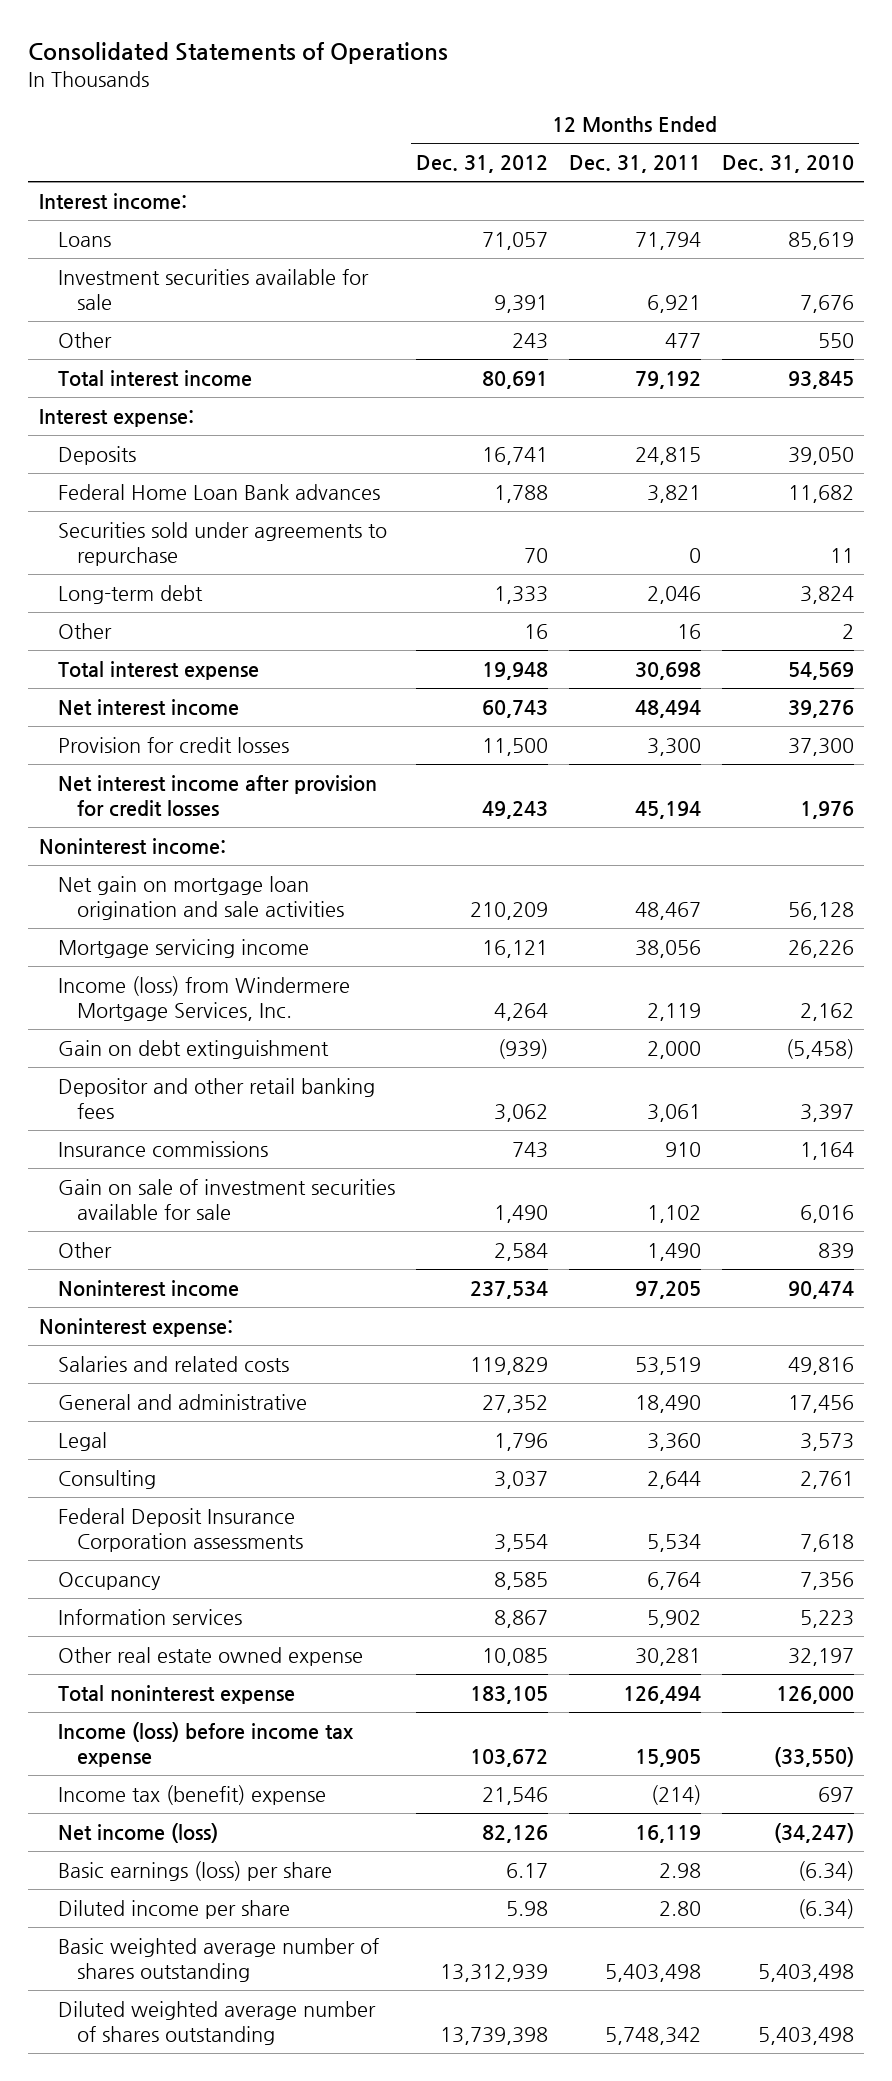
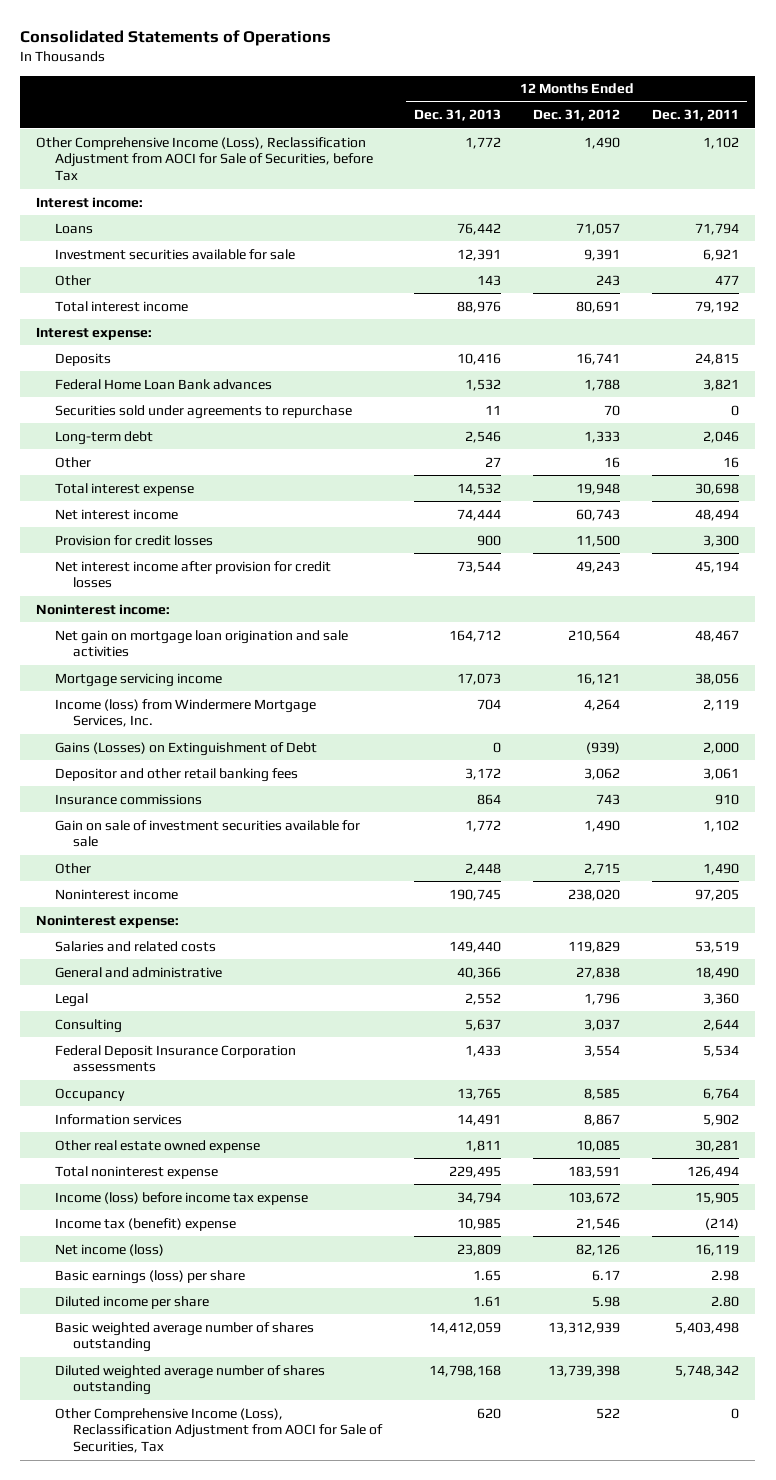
[721,155,854,174] Dec. 31, 2010 -> none
none -> [414,109,502,122] Dec. 31, 2013
none -> [36,136,373,182] Other Comprehensive Income (Loss), Reclassification Adjustment from AOCI for Sale of Securities, before Tax
[469,901,548,920] 210,209 -> [568,629,621,642] 210,564
[57,1039,329,1059] Gain on debt extinguishment -> [54,741,317,756] Gains (Losses) on Extinguishment of Debt
[493,1242,548,1261] 2,584 -> [584,862,621,875] 2,715
[469,1280,548,1299] 237,534 -> [568,888,621,901] 238,020
[481,1394,548,1413] 27,352 -> [576,966,621,979] 27,838
[469,1685,548,1704] 183,105 -> [568,1165,621,1178] 183,591
none -> [54,1407,383,1454] Other Comprehensive Income (Loss), Reclassification Adjustment from AOCI for Sale of Securities, Tax

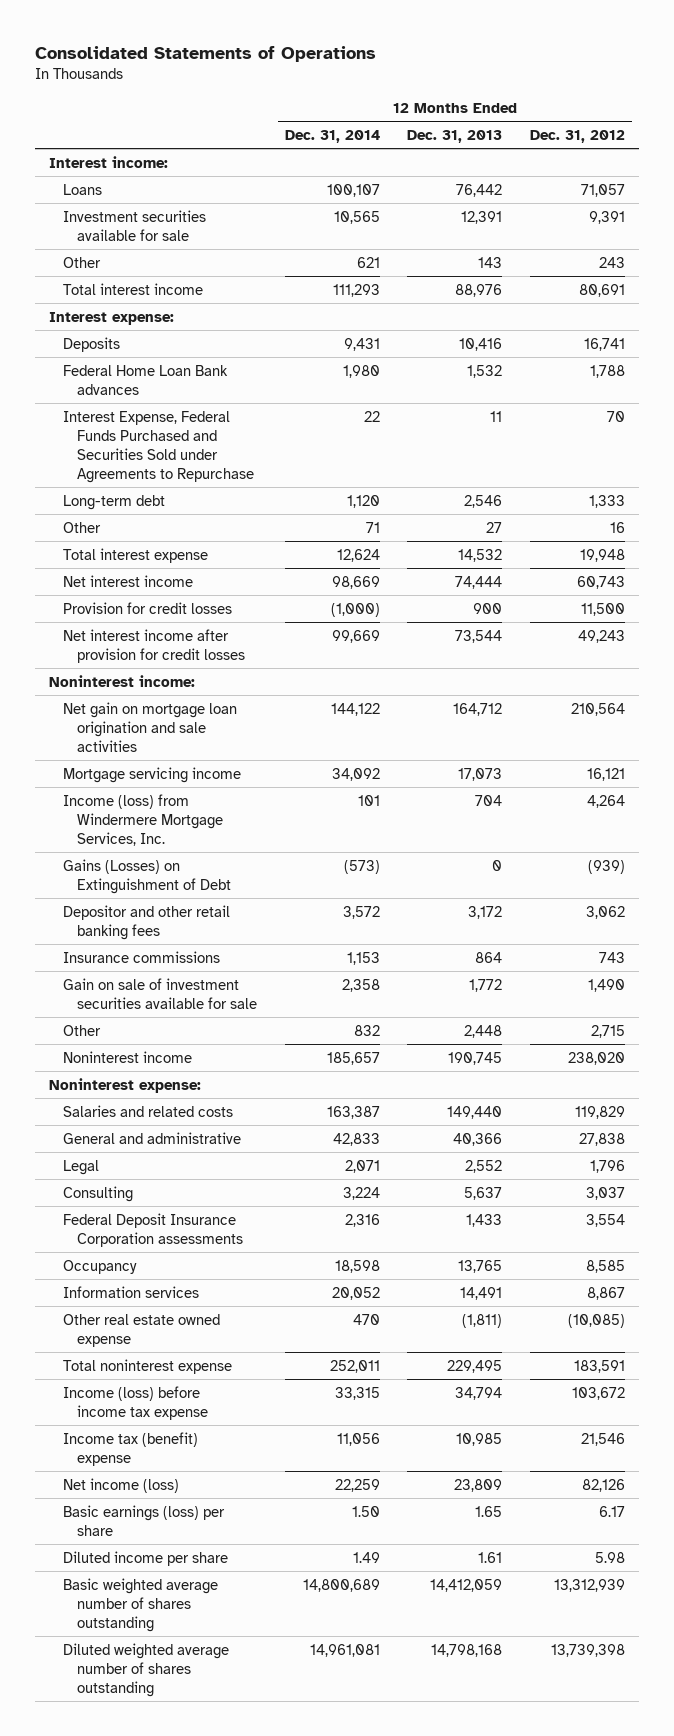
[652,109,740,122] Dec. 31, 2011 -> none
none -> [284,129,380,143] Dec. 31, 2014
[36,136,373,182] Other Comprehensive Income (Loss), Reclassification Adjustment from AOCI for Sale of Securities, before Tax -> none
[54,404,352,419] Securities sold under agreements to repurchase -> [63,410,255,484] Interest Expense, Federal Funds Purchased and Securities Sold under Agreements to Repurchase
[465,1139,502,1152] 1,811 -> [462,1313,503,1328] (1,811)
[576,1139,621,1152] 10,085 -> [567,1313,625,1328] (10,085)
[54,1407,383,1454] Other Comprehensive Income (Loss), Reclassification Adjustment from AOCI for Sale of Securities, Tax -> none

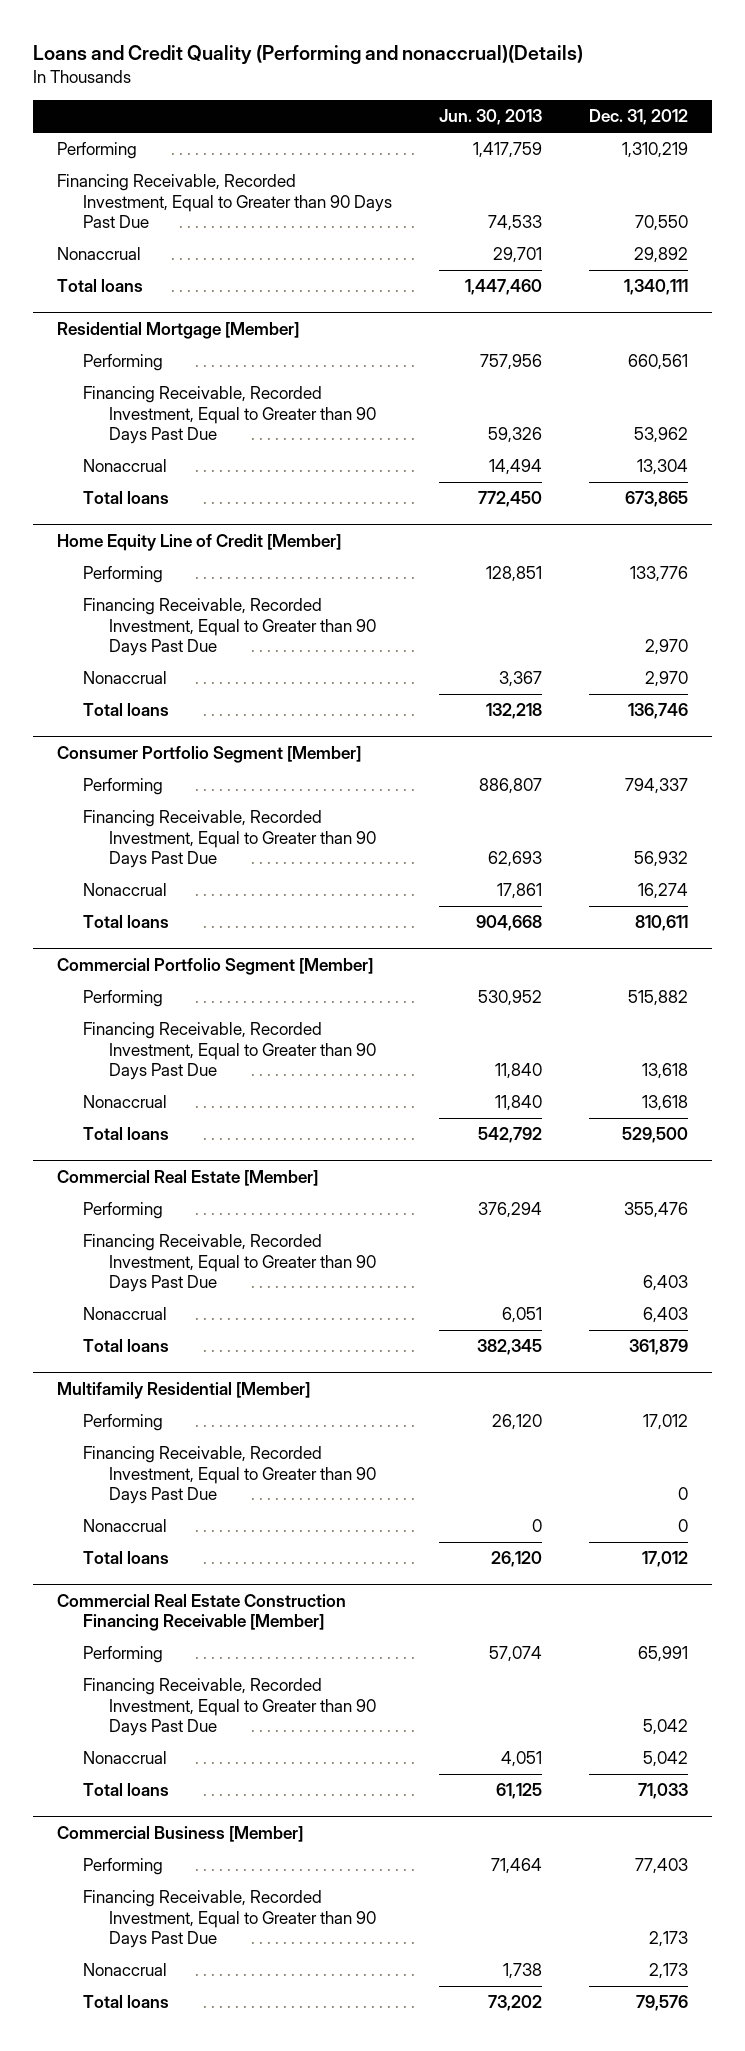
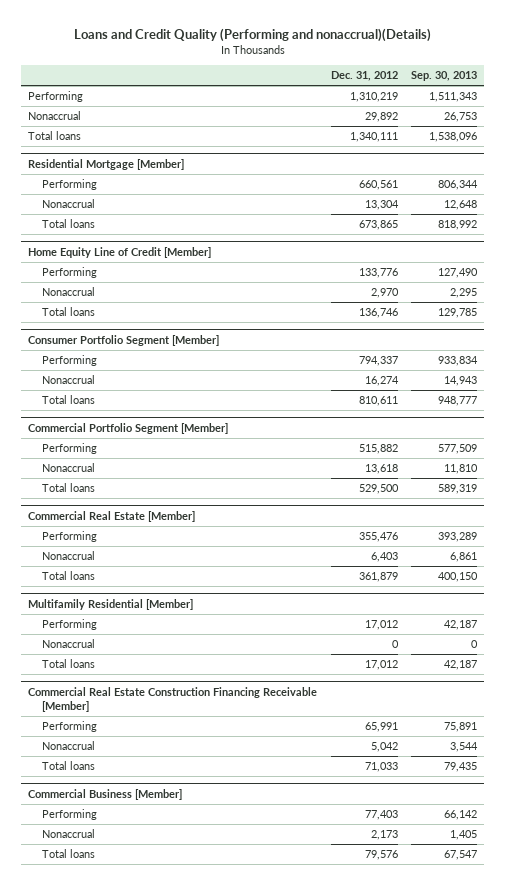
[439,109,543,126] Jun. 30, 2013 -> none
none -> [411,71,478,82] Sep. 30, 2013
[56,174,392,229] Financing Receivable, Recorded Investment, Equal to Greater than 90 Days Past Due -> none
[82,386,376,445] Financing Receivable, Recorded Investment, Equal to Greater than 90 Days Past Due -> none
[82,598,376,657] Financing Receivable, Recorded Investment, Equal to Greater than 90 Days Past Due -> none
[82,810,376,869] Financing Receivable, Recorded Investment, Equal to Greater than 90 Days Past Due -> none
[82,1022,376,1081] Financing Receivable, Recorded Investment, Equal to Greater than 90 Days Past Due -> none
[82,1234,376,1293] Financing Receivable, Recorded Investment, Equal to Greater than 90 Days Past Due -> none
[82,1446,376,1505] Financing Receivable, Recorded Investment, Equal to Greater than 90 Days Past Due -> none
[82,1678,376,1737] Financing Receivable, Recorded Investment, Equal to Greater than 90 Days Past Due -> none
[82,1890,376,1949] Financing Receivable, Recorded Investment, Equal to Greater than 90 Days Past Due -> none

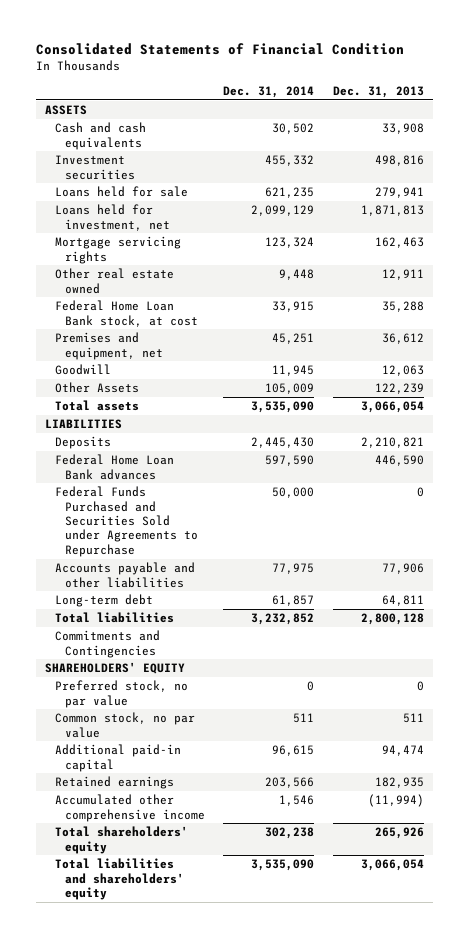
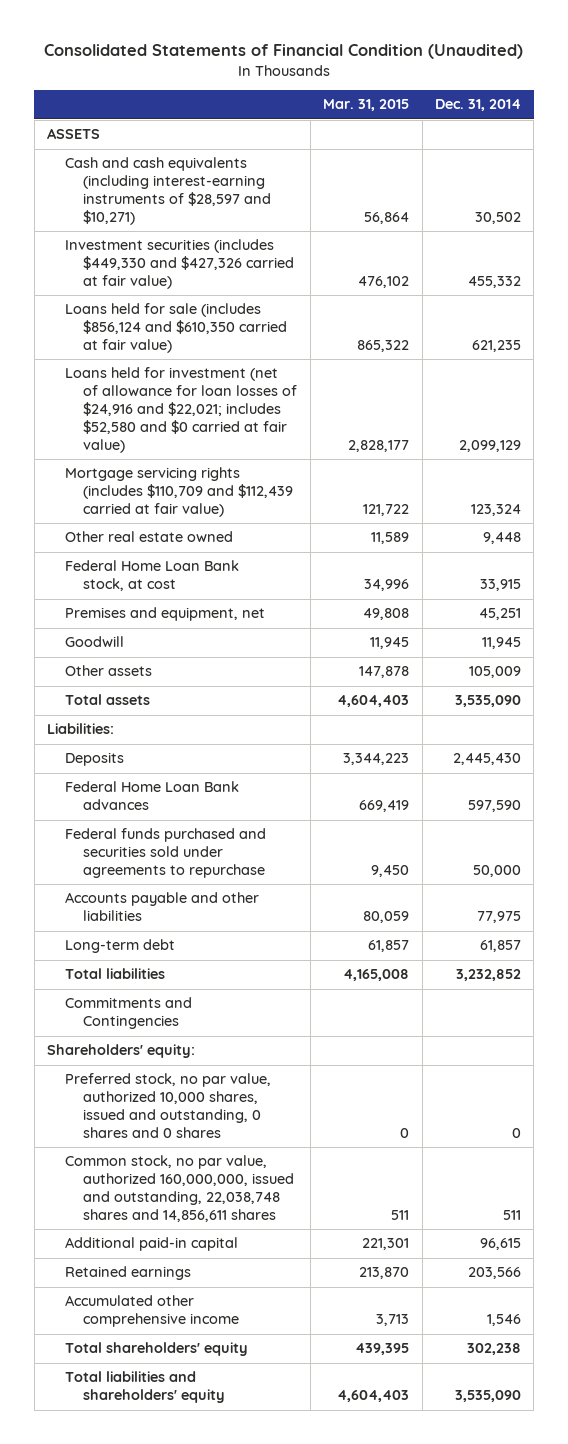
[35,43,404,56] Consolidated Statements of Financial Condition -> [44,44,524,60] Consolidated Statements of Financial Condition (Unaudited)
[332,85,424,98] Dec. 31, 2013 -> none
none -> [323,99,410,112] Mar. 31, 2015
[54,122,146,150] Cash and cash equivalents -> [65,157,272,225] Cash and cash equivalents (including interest-earning instruments of $28,597 and $10,271)
[54,155,135,180] Investment securities -> [65,239,295,290] Investment securities (includes $449,330 and $427,326 carried at fair value)
[54,186,188,198] Loans held for sale -> [65,303,288,354] Loans held for sale (includes $856,124 and $610,350 carried at fair value)
[54,204,170,231] Loans held for investment, net -> [65,367,298,453] Loans held for investment (net of allowance for loan losses of $24,916 and $22,021; includes $52,580 and $0 carried at fair value)
[54,236,181,264] Mortgage servicing rights -> [65,467,294,518] Mortgage servicing rights (includes $110,709 and $112,439 carried at fair value)
[54,382,139,394] Other Assets -> [65,665,153,677] Other assets
[45,419,123,430] LIABILITIES -> [47,723,115,735] Liabilities:
[54,486,198,557] Federal Funds Purchased and Securities Sold under Agreements to Repurchase -> [65,828,267,879] Federal funds purchased and securities sold under agreements to repurchase
[45,662,186,675] SHAREHOLDERS' EQUITY -> [47,1044,196,1059] Shareholders' equity:
[54,680,188,708] Preferred stock, no par value -> [65,1073,272,1138] Preferred stock, no par value, authorized 10,000 shares, issued and outstanding, 0 shares and 0 shares
[54,712,195,738] Common stock, no par value -> [65,1155,295,1222] Common stock, no par value, authorized 160,000,000, issued and outstanding, 22,038,748 shares and 14,856,611 shares

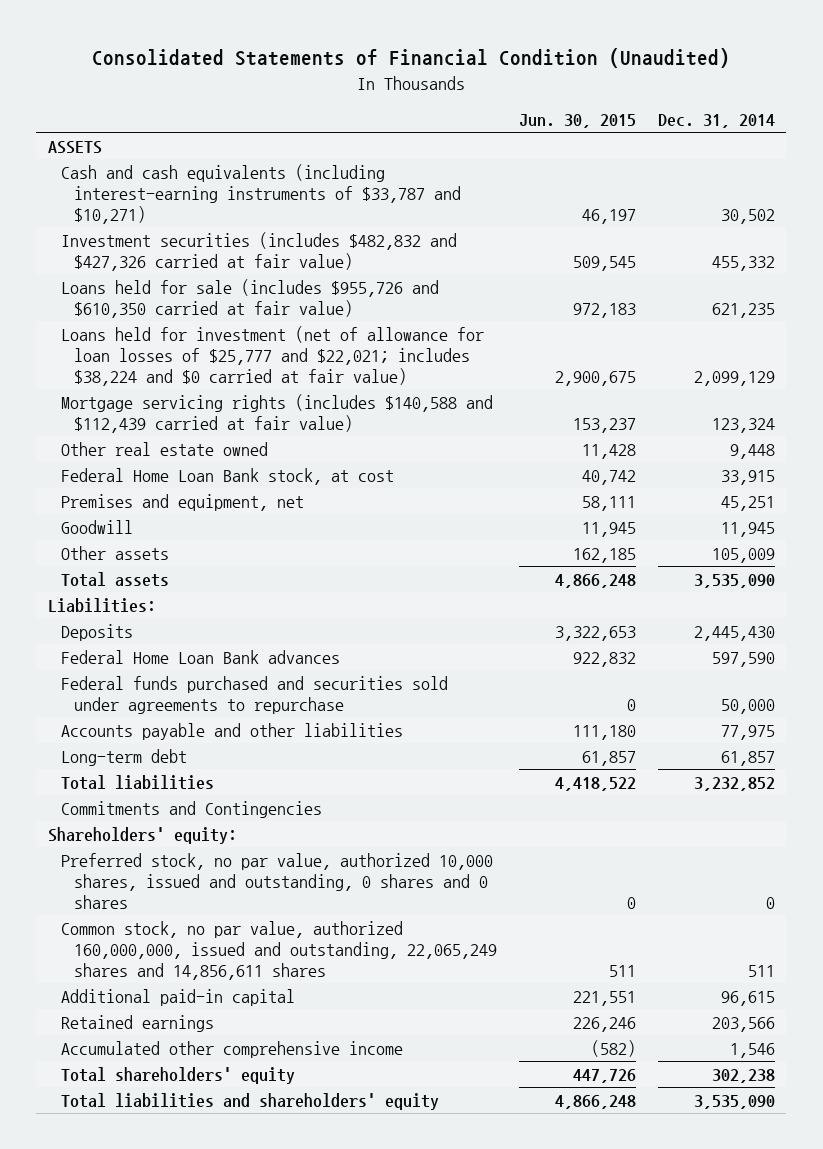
[323,99,410,112] Mar. 31, 2015 -> none
none -> [518,114,636,129] Jun. 30, 2015
[65,157,272,225] Cash and cash equivalents (including interest-earning instruments of $28,597 and $10,271) -> [60,163,461,224] Cash and cash equivalents (including interest-earning instruments of $33,787 and $10,271)
[65,239,295,290] Investment securities (includes $449,330 and $427,326 carried at fair value) -> [60,231,457,271] Investment securities (includes $482,832 and $427,326 carried at fair value)
[65,303,288,354] Loans held for sale (includes $856,124 and $610,350 carried at fair value) -> [60,278,439,318] Loans held for sale (includes $955,726 and $610,350 carried at fair value)
[65,367,298,453] Loans held for investment (net of allowance for loan losses of $24,916 and $22,021; includes $52,580 and $0 carried at fair value) -> [60,325,484,386] Loans held for investment (net of allowance for loan losses of $25,777 and $22,021; includes $38,224 and $0 carried at fair value)
[65,467,294,518] Mortgage servicing rights (includes $110,709 and $112,439 carried at fair value) -> [60,393,493,433] Mortgage servicing rights (includes $140,588 and $112,439 carried at fair value)
[65,1155,295,1222] Common stock, no par value, authorized 160,000,000, issued and outstanding, 22,038,748 shares and 14,856,611 shares -> [60,920,497,980] Common stock, no par value, authorized 160,000,000, issued and outstanding, 22,065,249 shares and 14,856,611 shares

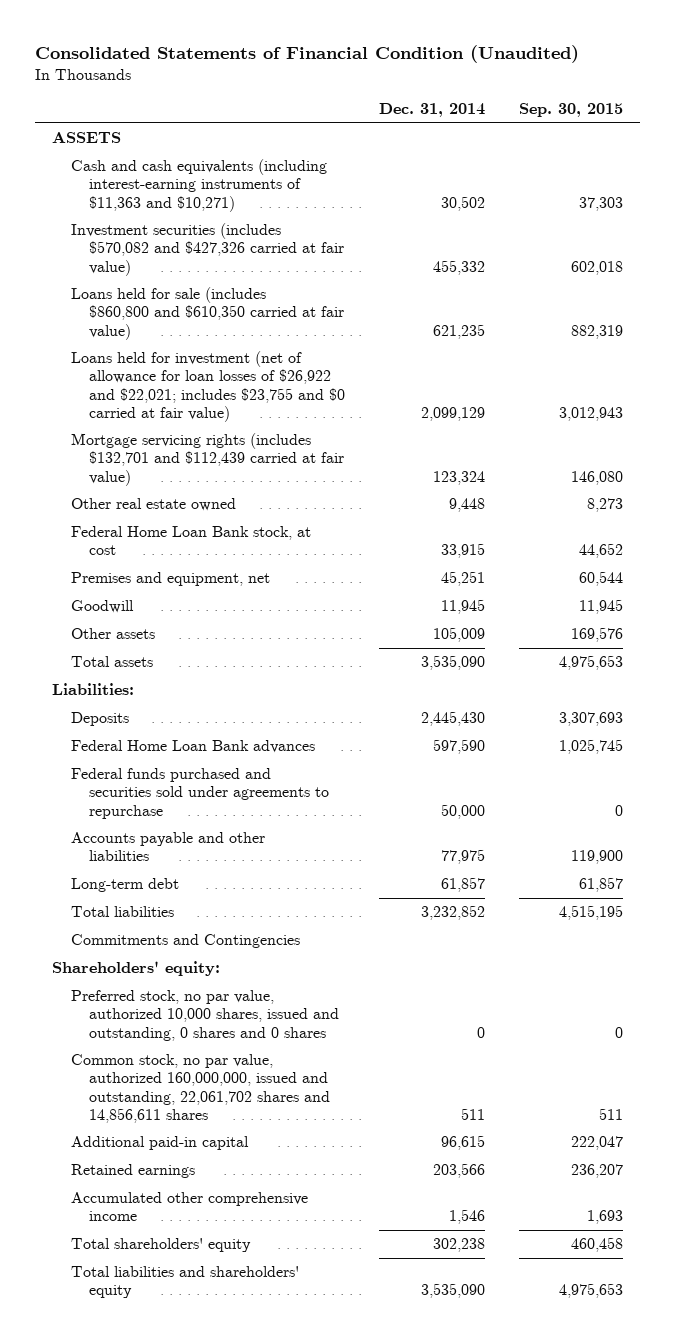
[518,114,636,129] Jun. 30, 2015 -> none
none -> [519,103,624,118] Sep. 30, 2015
[60,163,461,224] Cash and cash equivalents (including interest-earning instruments of $33,787 and $10,271) -> [70,159,327,212] Cash and cash equivalents (including interest-earning instruments of $11,363 and $10,271)
[60,231,457,271] Investment securities (includes $482,832 and $427,326 carried at fair value) -> [70,223,345,276] Investment securities (includes $570,082 and $427,326 carried at fair value)
[60,278,439,318] Loans held for sale (includes $955,726 and $610,350 carried at fair value) -> [70,287,345,340] Loans held for sale (includes $860,800 and $610,350 carried at fair value)
[60,325,484,386] Loans held for investment (net of allowance for loan losses of $25,777 and $22,021; includes $38,224 and $0 carried at fair value) -> [70,351,346,422] Loans held for investment (net of allowance for loan losses of $26,922 and $22,021; includes $23,755 and $0 carried at fair value)
[60,393,493,433] Mortgage servicing rights (includes $140,588 and $112,439 carried at fair value) -> [70,433,345,486] Mortgage servicing rights (includes $132,701 and $112,439 carried at fair value)
[60,920,497,980] Common stock, no par value, authorized 160,000,000, issued and outstanding, 22,065,249 shares and 14,856,611 shares -> [70,1054,331,1123] Common stock, no par value, authorized 160,000,000, issued and outstanding, 22,061,702 shares and 14,856,611 shares

